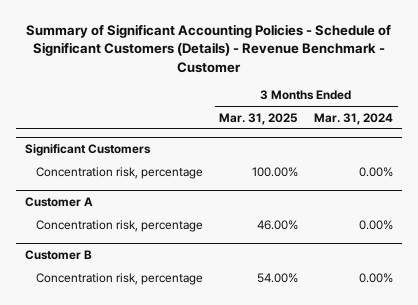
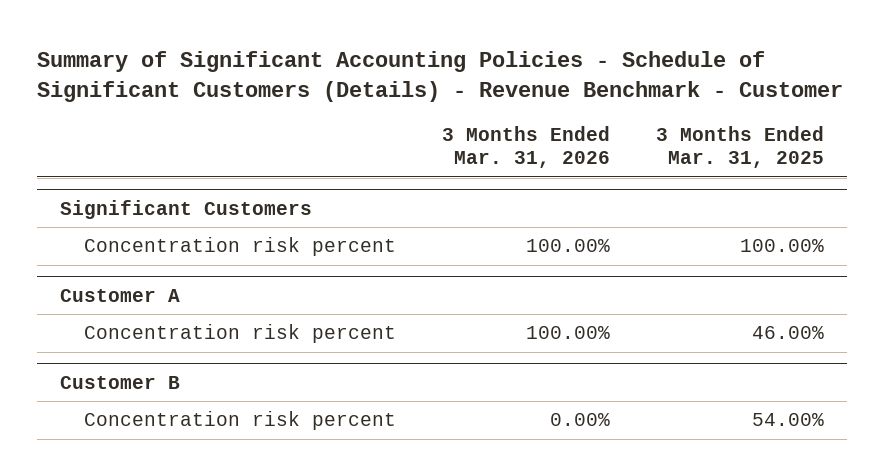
[314,112,394,125] Mar. 31, 2024 -> none
none -> [441,126,610,169] 3 Months Ended Mar. 31, 2026
[35,166,203,179] Concentration risk, percentage -> [83,237,396,257] Concentration risk percent
[35,219,203,232] Concentration risk, percentage -> [83,324,396,344] Concentration risk percent
[35,272,203,285] Concentration risk, percentage -> [83,411,396,431] Concentration risk percent

